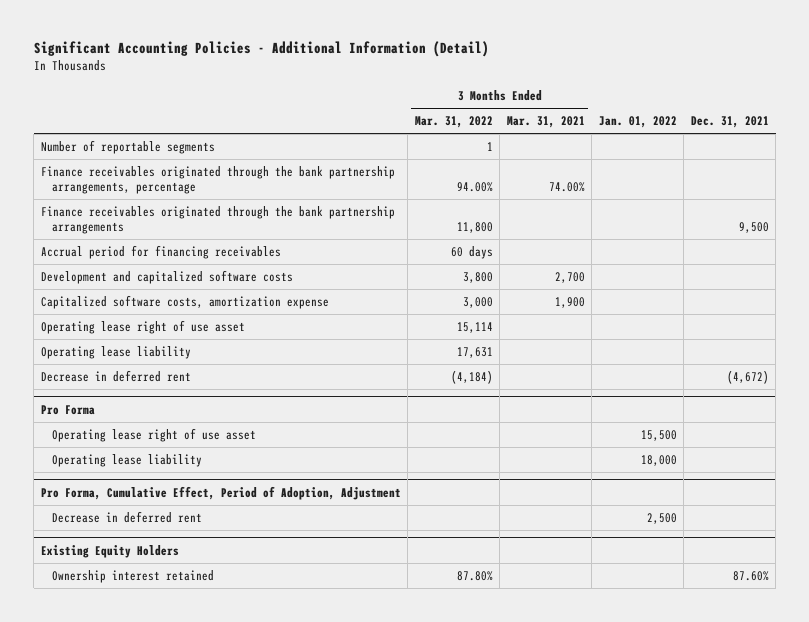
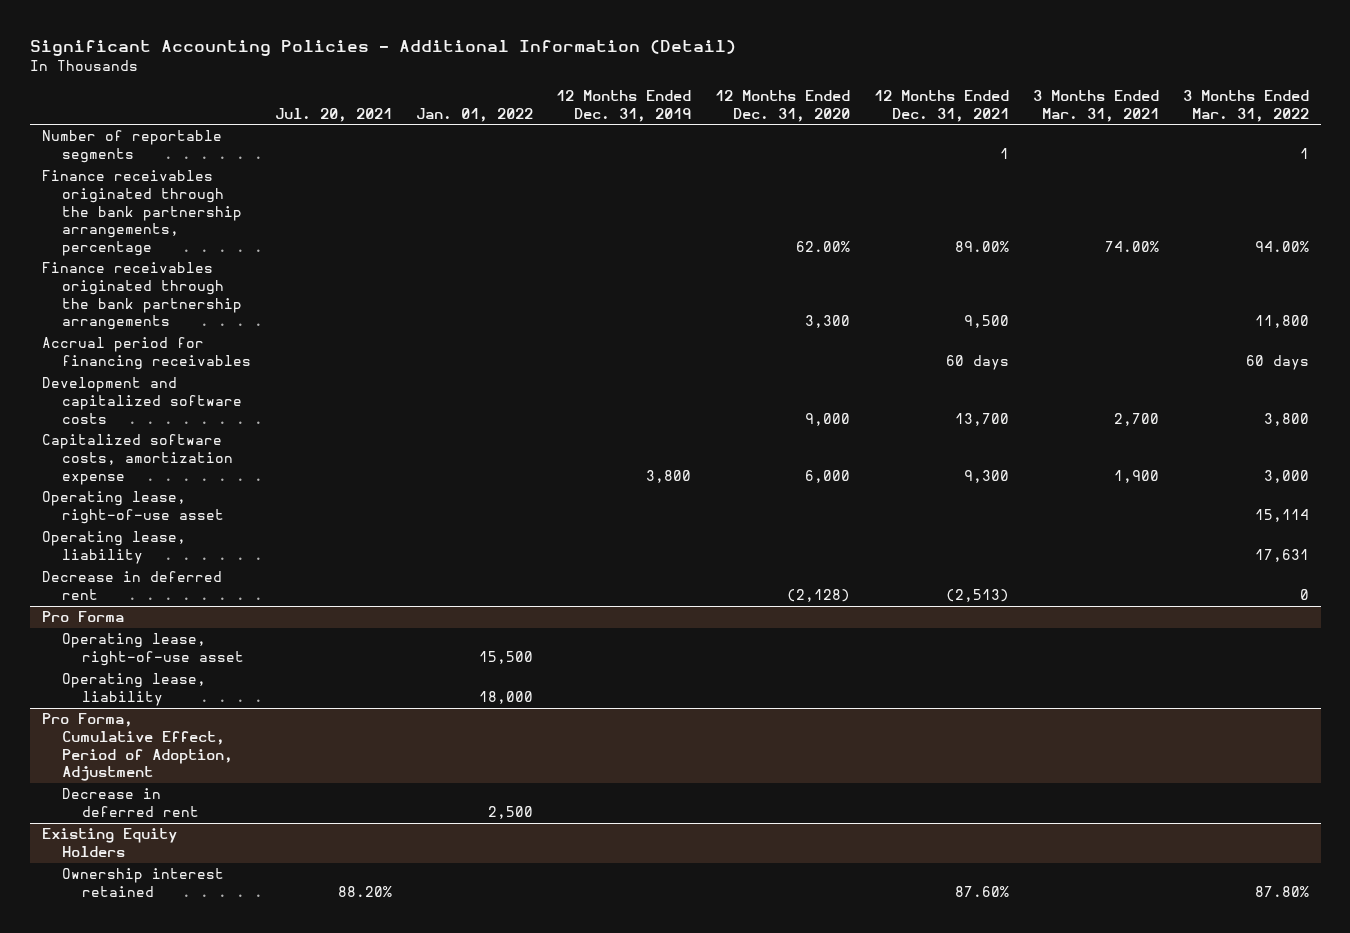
[690,116,769,129] Dec. 31, 2021 -> none
none -> [274,107,392,122] Jul. 20, 2021
none -> [556,90,692,122] 12 Months Ended Dec. 31, 2019
none -> [715,90,851,122] 12 Months Ended Dec. 31, 2020
none -> [874,90,1010,122] 12 Months Ended Dec. 31, 2021
[40,320,245,335] Operating lease right of use asset -> [41,491,225,524] Operating lease, right-of-use asset
[40,346,191,360] Operating lease liability -> [41,531,186,564] Operating lease, liability
[450,370,493,385] (4,184) -> [1299,588,1309,600] 0
[51,428,256,443] Operating lease right of use asset -> [62,633,245,666] Operating lease, right-of-use asset
[51,454,202,468] Operating lease liability -> [62,673,207,706] Operating lease, liability

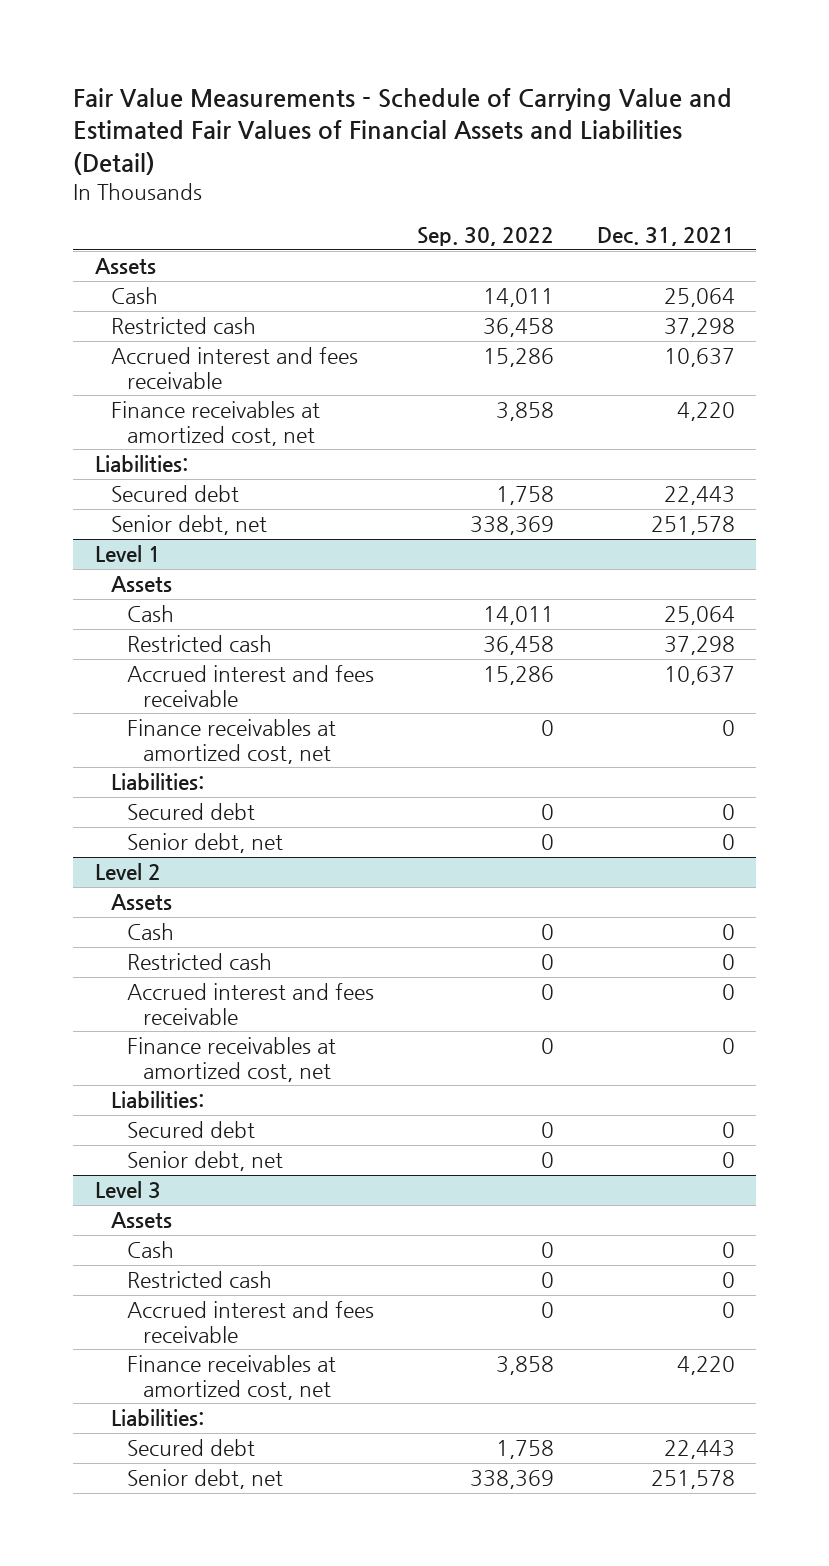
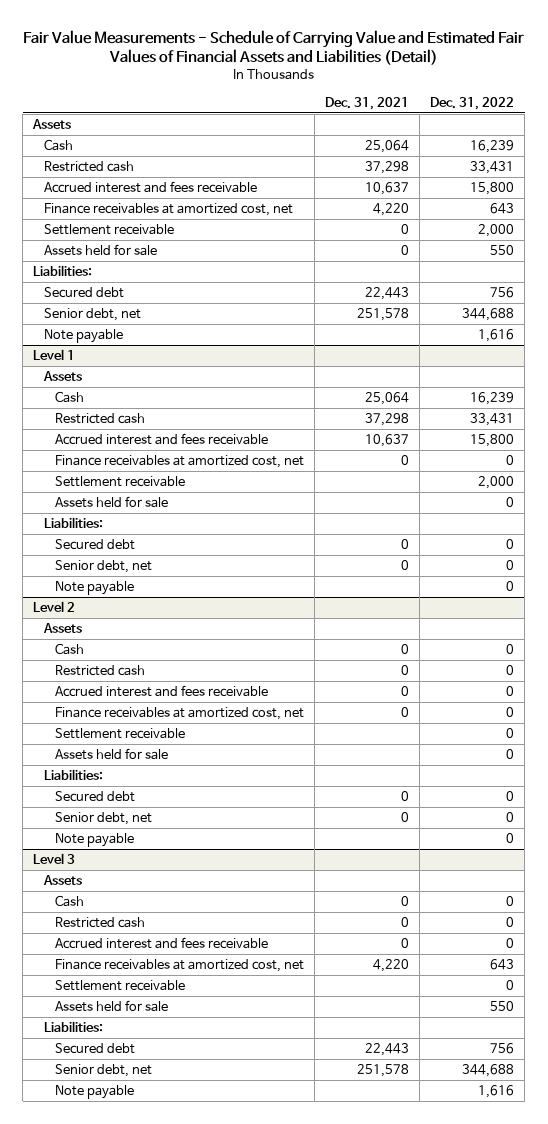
[416,227,554,247] Sep. 30, 2022 -> none
none -> [430,96,515,110] Dec. 31, 2022
none -> [44,223,175,235] Settlement receivable
none -> [44,243,158,256] Assets held for sale
none -> [44,328,124,343] Note payable
none -> [55,475,186,487] Settlement receivable
none -> [55,495,169,508] Assets held for sale
none -> [55,580,135,595] Note payable
none -> [55,727,186,739] Settlement receivable
none -> [55,747,169,760] Assets held for sale
none -> [55,832,135,847] Note payable
none -> [55,979,186,991] Settlement receivable
none -> [55,999,169,1012] Assets held for sale
none -> [55,1084,135,1099] Note payable

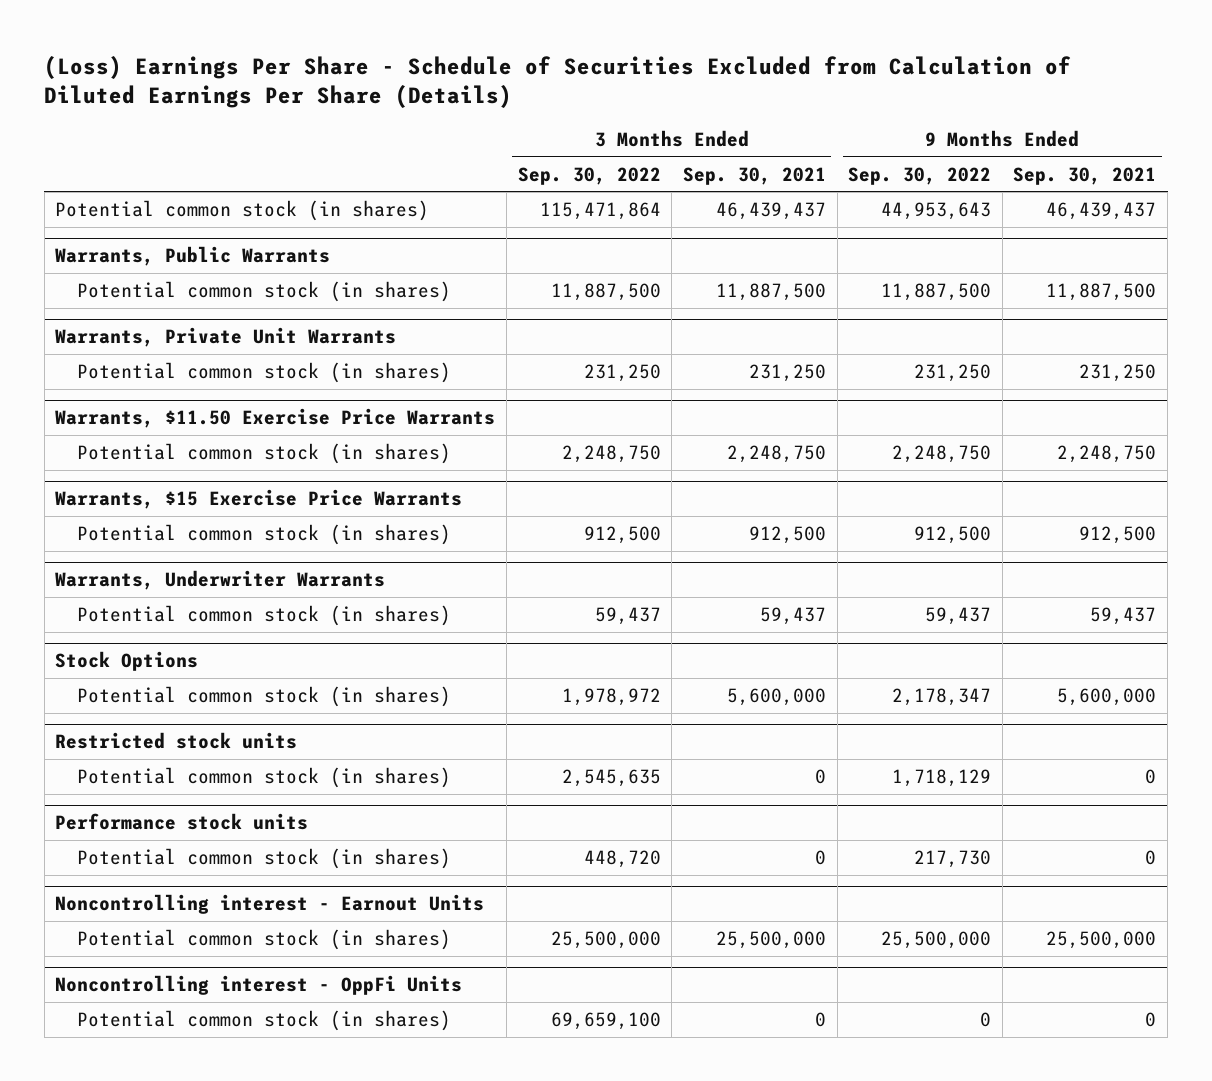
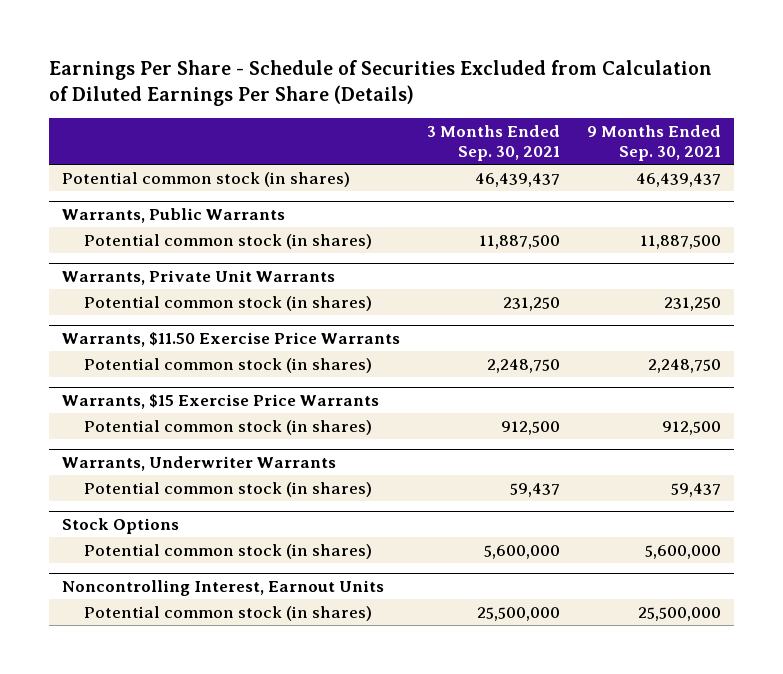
[44,55,1072,109] (Loss) Earnings Per Share - Schedule of Securities Excluded from Calculation of Diluted Earnings Per Share (Details) -> [49,60,713,107] Earnings Per Share - Schedule of Securities Excluded from Calculation of Diluted Earnings Per Share (Details)
[517,166,661,185] Sep. 30, 2022 -> none
[848,166,992,185] Sep. 30, 2022 -> none
[55,732,298,750] Restricted stock units -> none
[77,766,452,788] Potential common stock (in shares) -> none
[55,813,309,831] Performance stock units -> none
[77,847,452,869] Potential common stock (in shares) -> none
[55,894,485,915] Noncontrolling interest - Earnout Units -> [62,580,385,597] Noncontrolling Interest, Earnout Units
[55,975,463,996] Noncontrolling interest - OppFi Units -> none
[77,1009,452,1031] Potential common stock (in shares) -> none

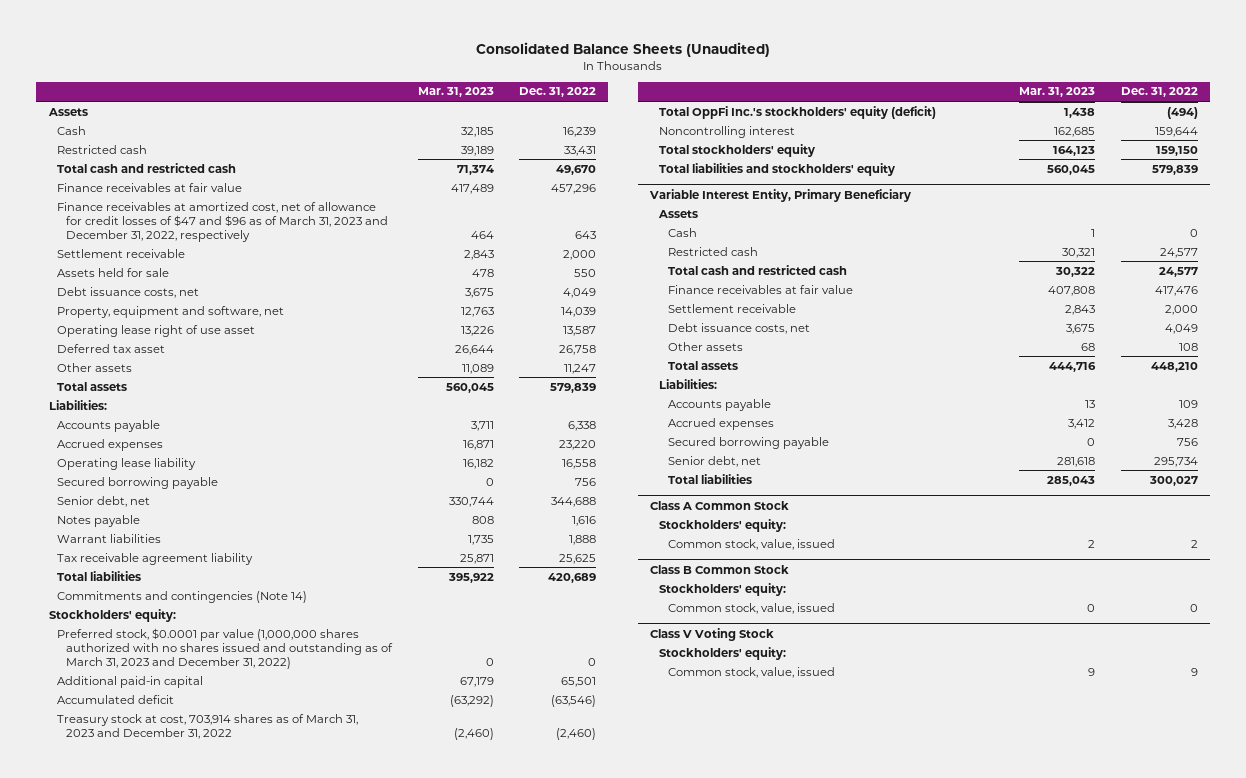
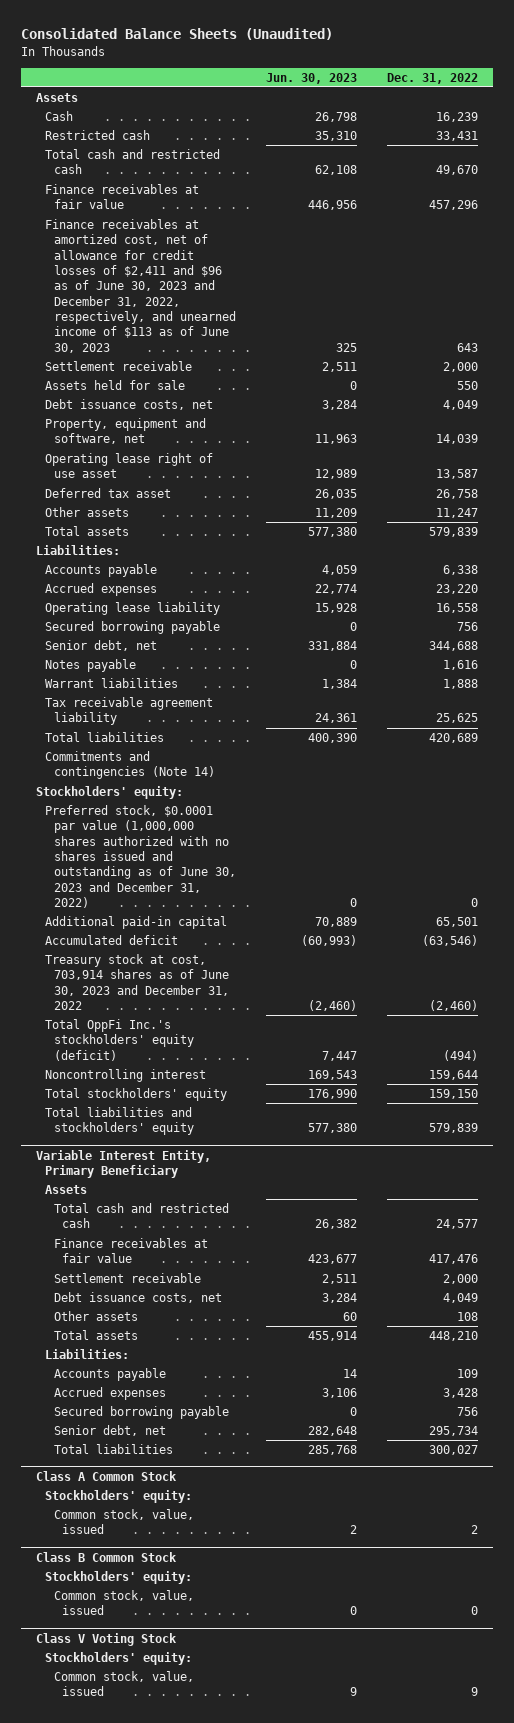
[417,87,494,98] Mar. 31, 2023 -> none
none -> [265,72,357,84] Jun. 30, 2023
[57,201,389,242] Finance receivables at amortized cost, net of allowance for credit losses of $47 and $96 as of March 31, 2023 and December 31, 2022, respectively -> [44,219,236,353] Finance receivables at amortized cost, net of allowance for credit losses of $2,411 and $96 as of June 30, 2023 and December 31, 2022, respectively, and unearned income of $113 as of June 30, 2023
[57,627,394,669] Preferred stock, $0.0001 par value (1,000,000 shares authorized with no shares issued and outstanding as of March 31, 2023 and December 31, 2022) -> [44,805,236,908] Preferred stock, $0.0001 par value (1,000,000 shares authorized with no shares issued and outstanding as of June 30, 2023 and December 31, 2022)
[57,713,359,739] Treasury stock at cost, 703,914 shares as of March 31, 2023 and December 31, 2022 -> [44,954,229,1010] Treasury stock at cost, 703,914 shares as of June 30, 2023 and December 31, 2022
[668,227,698,237] Cash -> none
[668,246,759,256] Restricted cash -> none

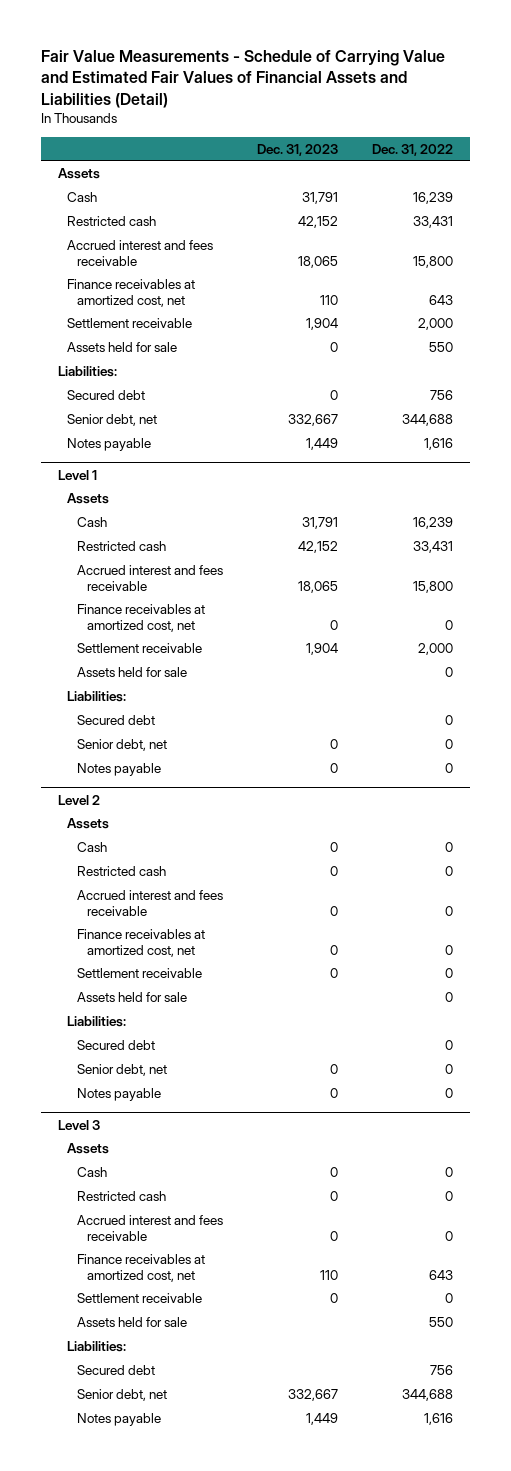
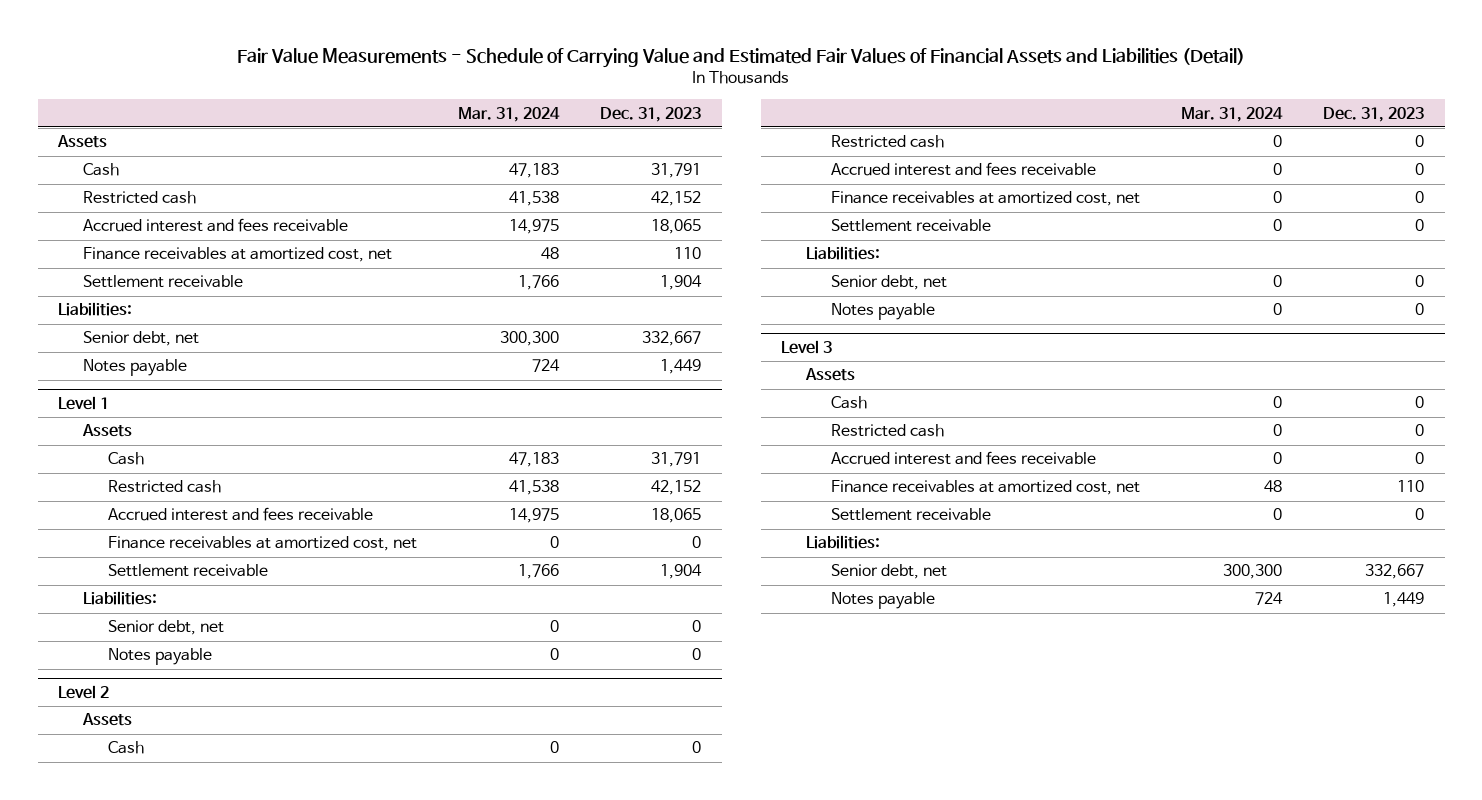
[371,143,453,156] Dec. 31, 2022 -> none
none -> [457,106,560,122] Mar. 31, 2024
[67,341,178,352] Assets held for sale -> none
[67,389,146,400] Secured debt -> none
[77,666,188,677] Assets held for sale -> none
[77,714,156,725] Secured debt -> none
[77,991,188,1002] Assets held for sale -> none
[77,1039,156,1050] Secured debt -> none
[77,1316,188,1327] Assets held for sale -> none
[77,1364,156,1375] Secured debt -> none

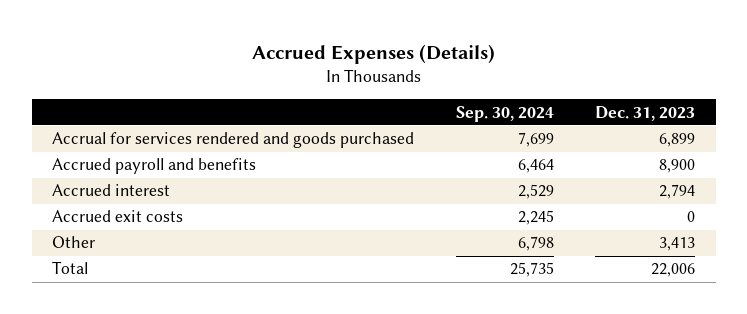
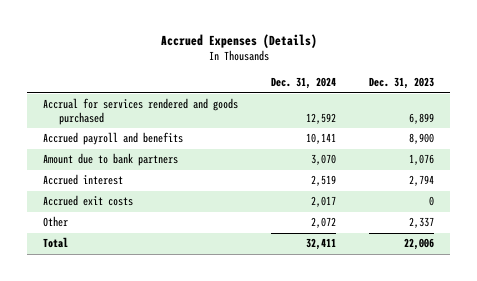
[455,105,554,122] Sep. 30, 2024 -> none
none -> [271,77,337,90] Dec. 31, 2024
none -> [43,153,179,167] Amount due to bank partners
[659,237,696,252] 3,413 -> [408,217,434,229] 2,337

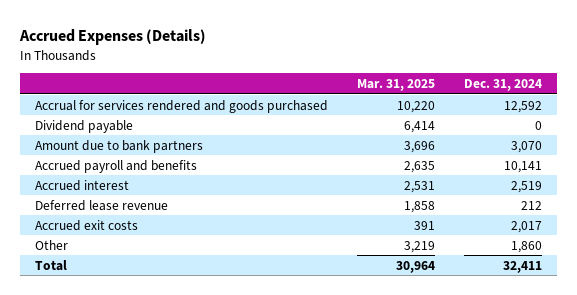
[368,77,434,90] Dec. 31, 2023 -> none
none -> [357,79,436,92] Mar. 31, 2025
none -> [34,119,133,133] Dividend payable
[43,132,184,146] Accrued payroll and benefits -> [34,159,197,173] Accrued payroll and benefits
none -> [34,199,168,211] Deferred lease revenue
[311,217,337,229] 2,072 -> [511,240,543,253] 1,860

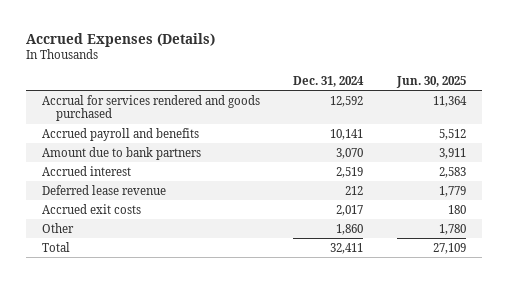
[357,79,436,92] Mar. 31, 2025 -> none
none -> [395,75,466,88] Jun. 30, 2025
[34,119,133,133] Dividend payable -> none
[34,139,203,153] Amount due to bank partners -> [42,146,202,160] Amount due to bank partners

